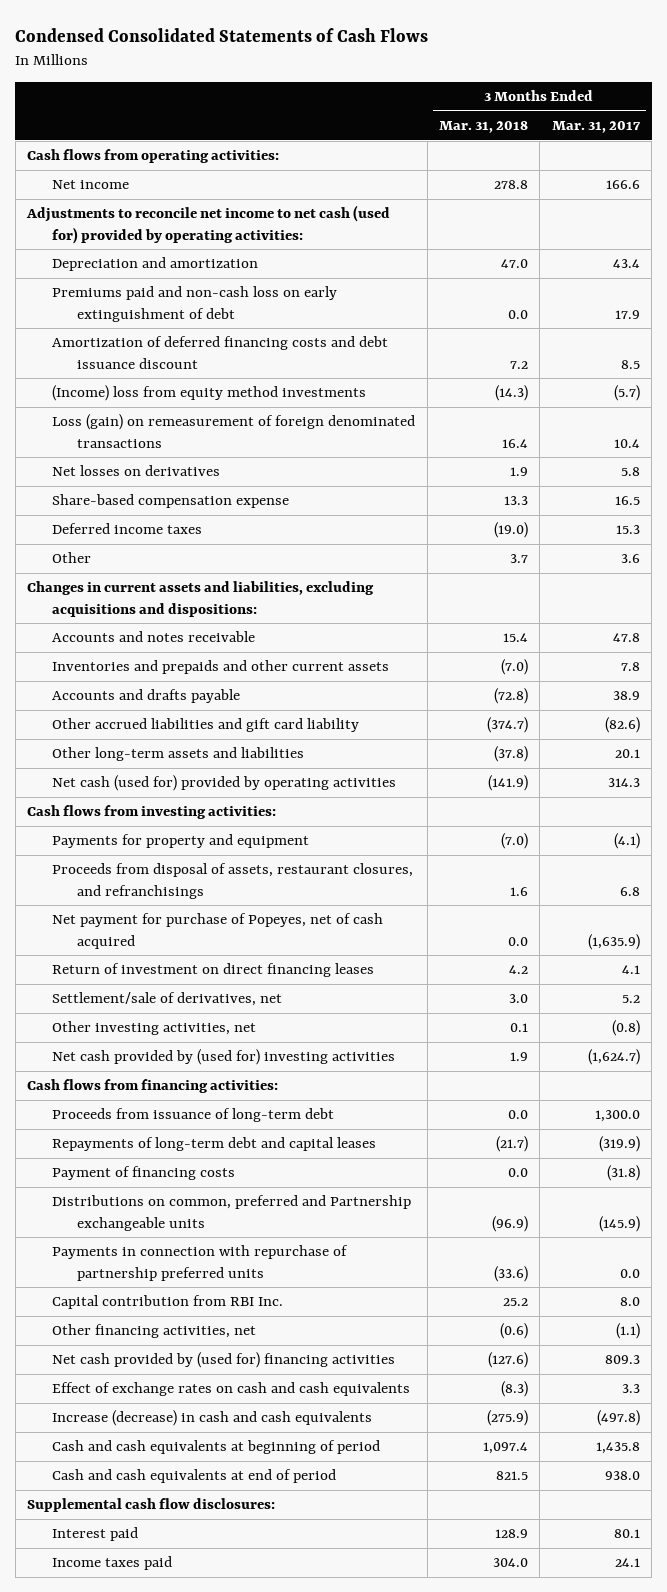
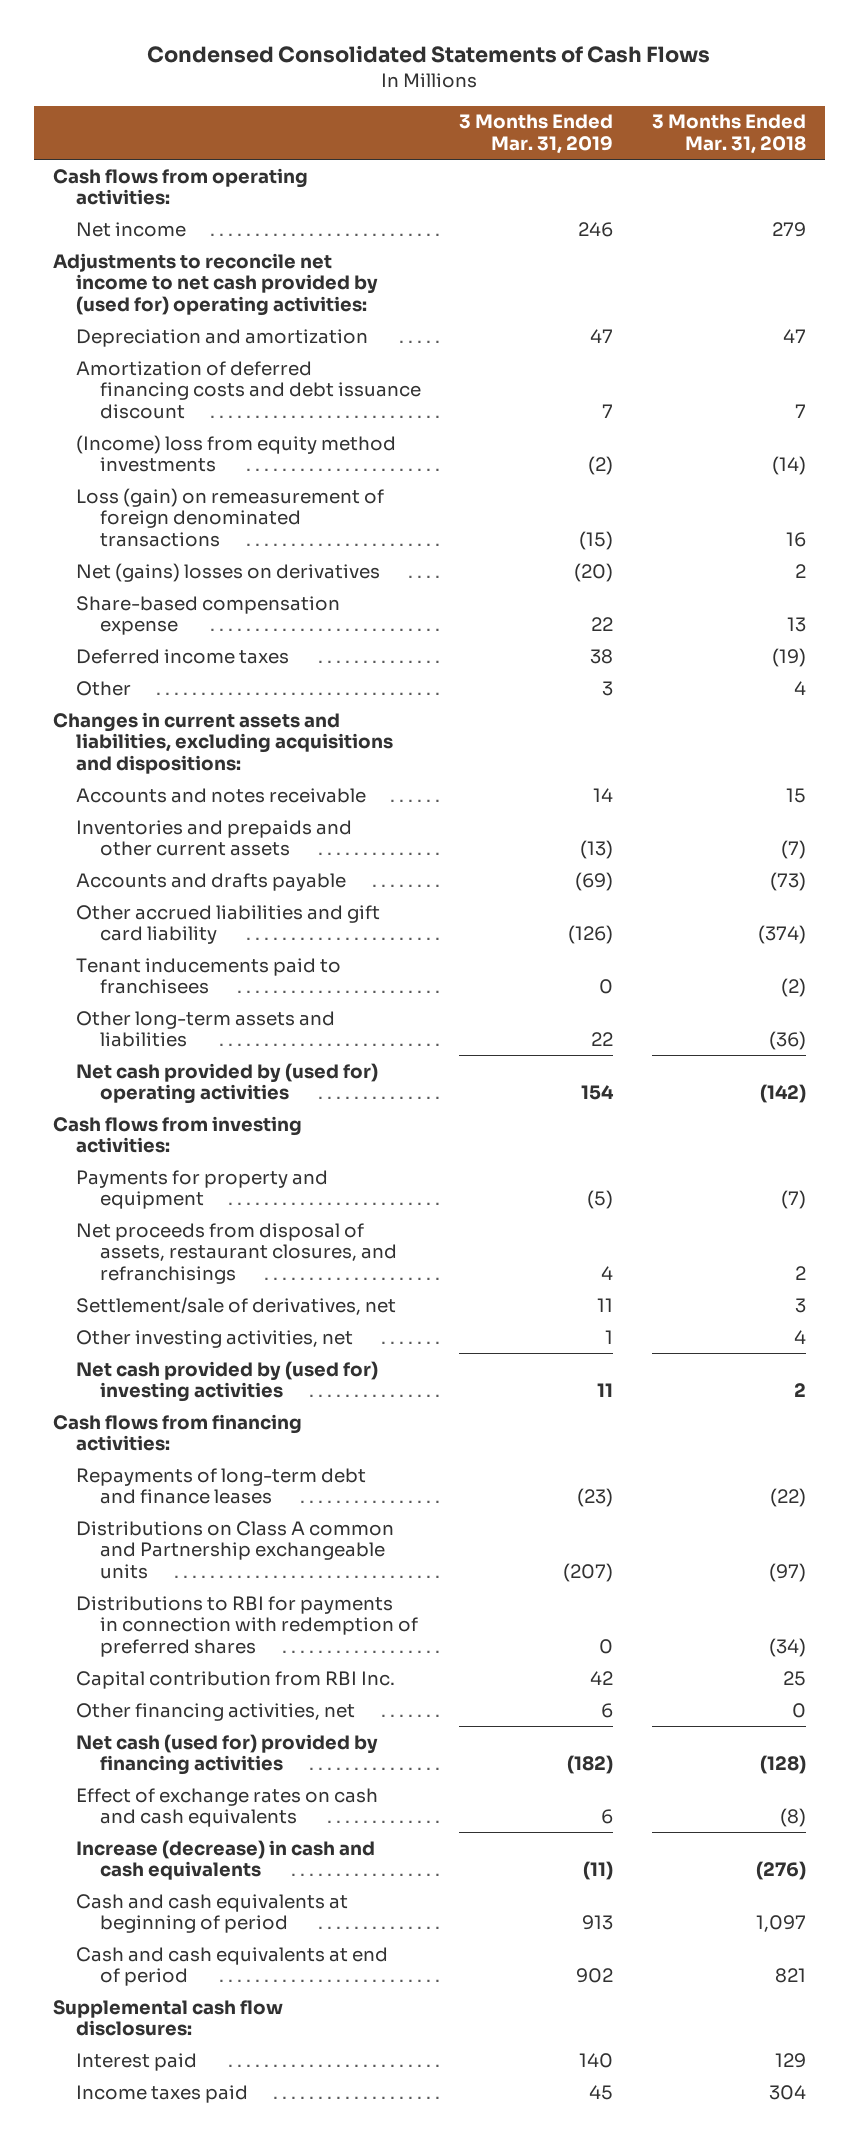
[551,121,641,134] Mar. 31, 2017 -> none
none -> [459,114,614,154] 3 Months Ended Mar. 31, 2019
[52,286,338,322] Premiums paid and non-cash loss on early extinguishment of debt -> none
[494,180,529,190] 278.8 -> [771,221,806,237] 279
[25,205,390,244] Adjustments to reconcile net income to net cash (used for) provided by operating activities: -> [53,252,379,317] Adjustments to reconcile net income to net cash provided by (used for) operating activities:
[501,259,529,269] 47.0 -> [782,328,806,343] 47
[510,360,529,369] 7.2 -> [794,404,806,419] 7
[495,385,529,402] (14.3) -> [771,456,806,476] (14)
[502,438,529,448] 16.4 -> [785,532,806,548] 16
[52,465,221,477] Net losses on derivatives -> [76,562,381,582] Net (gains) losses on derivatives
[510,467,529,477] 1.9 -> [794,563,806,578] 2
[504,496,529,506] 13.3 -> [786,617,806,633] 13
[494,522,529,539] (19.0) -> [771,647,806,667] (19)
[510,554,529,564] 3.7 -> [793,680,806,695] 4
[503,633,529,643] 15.4 -> [785,787,806,803] 15
[501,659,529,676] (7.0) -> [780,840,806,860] (7)
[494,688,529,705] (72.8) -> [769,871,806,891] (73)
[487,717,529,734] (374.7) -> [757,925,806,945] (374)
none -> [76,957,342,995] Tenant inducements paid to franchisees
[494,746,529,763] (37.8) -> [768,1031,806,1051] (36)
[52,775,397,792] Net cash (used for) provided by operating activities -> [76,1062,379,1105] Net cash provided by (used for) operating activities
[488,775,529,792] (141.9) -> [759,1084,806,1104] (142)
[52,913,384,949] Net payment for purchase of Popeyes, net of cash acquired -> none
[52,963,375,978] Return of investment on direct financing leases -> none
[501,833,529,850] (7.0) -> [780,1190,806,1210] (7)
[52,863,414,899] Proceeds from disposal of assets, restaurant closures, and refranchisings -> [76,1222,397,1285] Net proceeds from disposal of assets, restaurant closures, and refranchisings
[510,886,529,896] 1.6 -> [794,1266,806,1281] 2
[509,994,529,1004] 3.0 -> [794,1297,806,1313] 3
[510,1023,529,1033] 0.1 -> [793,1329,806,1344] 4
[510,1052,529,1062] 1.9 -> [793,1383,806,1398] 2
[52,1108,335,1123] Proceeds from issuance of long-term debt -> none
[52,1166,236,1181] Payment of financing costs -> none
[52,1245,349,1281] Payments in connection with repurchase of partnership preferred units -> none
[52,1137,377,1152] Repayments of long-term debt and capital leases -> [76,1467,367,1505] Repayments of long-term debt and finance leases
[496,1136,529,1153] (21.7) -> [769,1488,806,1508] (22)
[52,1195,412,1231] Distributions on common, preferred and Partnership exchangeable units -> [76,1520,395,1580] Distributions on Class A common and Partnership exchangeable units
[492,1215,529,1232] (96.9) -> [768,1563,806,1583] (97)
none -> [76,1595,418,1658] Distributions to RBI for payments in connection with redemption of preferred shares
[503,1298,529,1307] 25.2 -> [782,1670,806,1686] 25
[500,1323,529,1340] (0.6) -> [791,1702,806,1718] 0
[52,1352,396,1369] Net cash provided by (used for) financing activities -> [76,1733,379,1776] Net cash (used for) provided by financing activities
[488,1352,529,1369] (127.6) -> [759,1755,806,1775] (128)
[501,1381,529,1398] (8.3) -> [779,1808,806,1828] (8)
[487,1410,529,1427] (275.9) -> [755,1861,806,1881] (276)
[483,1442,529,1455] 1,097.4 -> [755,1915,806,1933] 1,097
[496,1471,529,1481] 821.5 -> [774,1968,806,1984] 821
[495,1529,529,1539] 128.9 -> [774,2052,806,2068] 129
[493,1558,529,1568] 304.0 -> [768,2084,806,2100] 304

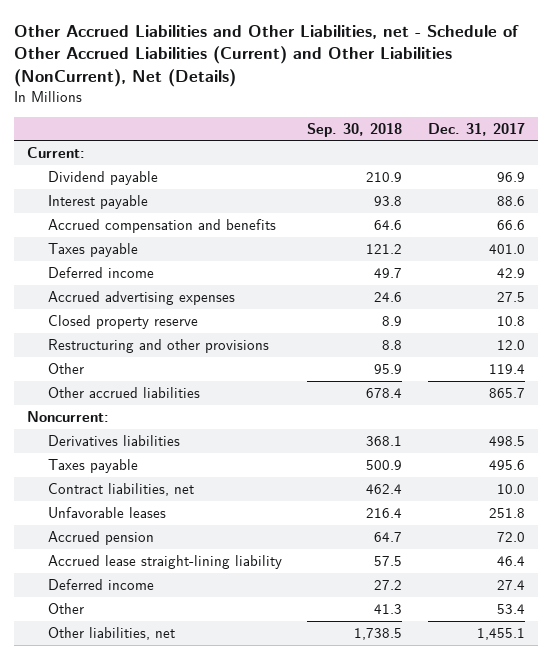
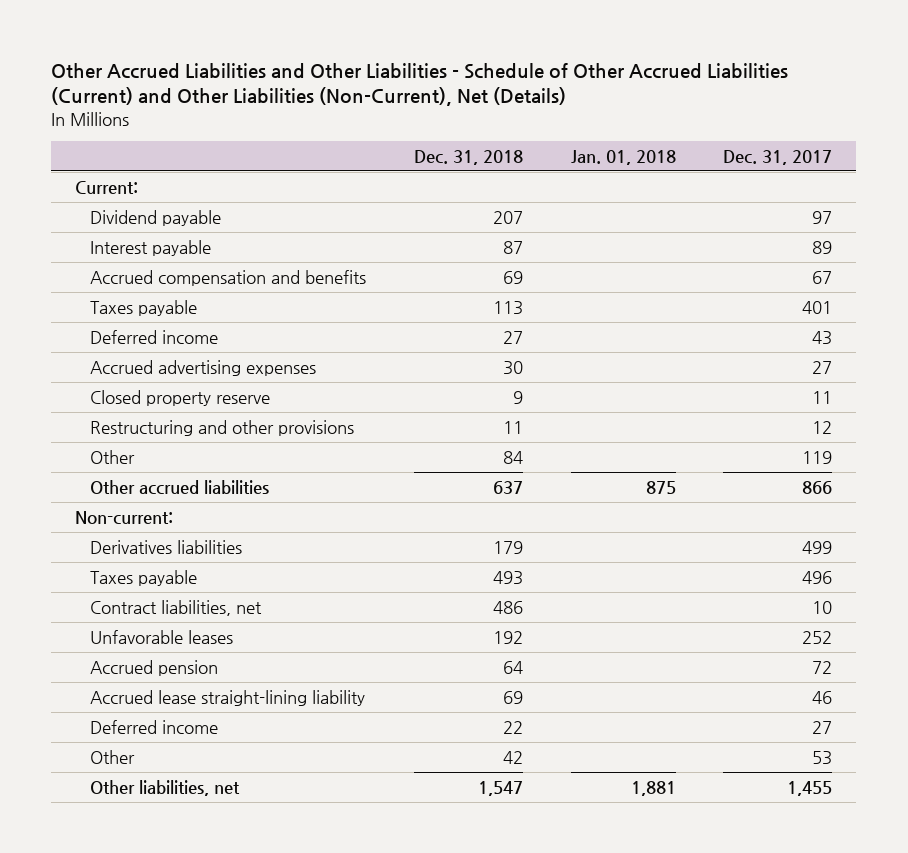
[13,24,519,88] Other Accrued Liabilities and Other Liabilities, net - Schedule of Other Accrued Liabilities (Current) and Other Liabilities (NonCurrent), Net (Details) -> [51,62,789,107] Other Accrued Liabilities and Other Liabilities - Schedule of Other Accrued Liabilities (Current) and Other Liabilities (Non-Current), Net (Details)
[307,122,403,137] Sep. 30, 2018 -> none
none -> [413,149,523,165] Dec. 31, 2018
none -> [570,149,676,165] Jan. 01, 2018
[497,171,526,182] 96.9 -> [812,210,833,224] 97
[497,195,526,206] 88.6 -> [812,240,833,254] 89
[497,219,526,230] 66.6 -> [812,270,833,284] 67
[489,243,526,254] 401.0 -> [802,300,833,314] 401
[497,267,526,278] 42.9 -> [812,330,833,345] 43
[497,291,526,302] 27.5 -> [812,360,833,374] 27
[497,315,526,326] 10.8 -> [812,390,833,404] 11
[497,339,526,350] 12.0 -> [812,420,833,434] 12
[489,363,526,374] 119.4 -> [802,450,833,464] 119
[489,387,526,398] 865.7 -> [802,480,833,494] 866
[26,410,109,422] Noncurrent: -> [75,510,174,525] Non-current:
[489,435,526,446] 498.5 -> [802,540,833,554] 499
[489,459,526,470] 495.6 -> [802,570,833,584] 496
[497,483,526,494] 10.0 -> [812,600,833,614] 10
[489,507,526,518] 251.8 -> [802,630,833,644] 252
[497,531,526,542] 72.0 -> [812,660,833,674] 72
[497,555,526,566] 46.4 -> [812,690,833,704] 46
[497,579,526,590] 27.4 -> [812,720,833,734] 27
[497,603,526,614] 53.4 -> [812,750,833,765] 53
[477,627,526,640] 1,455.1 -> [787,780,833,796] 1,455

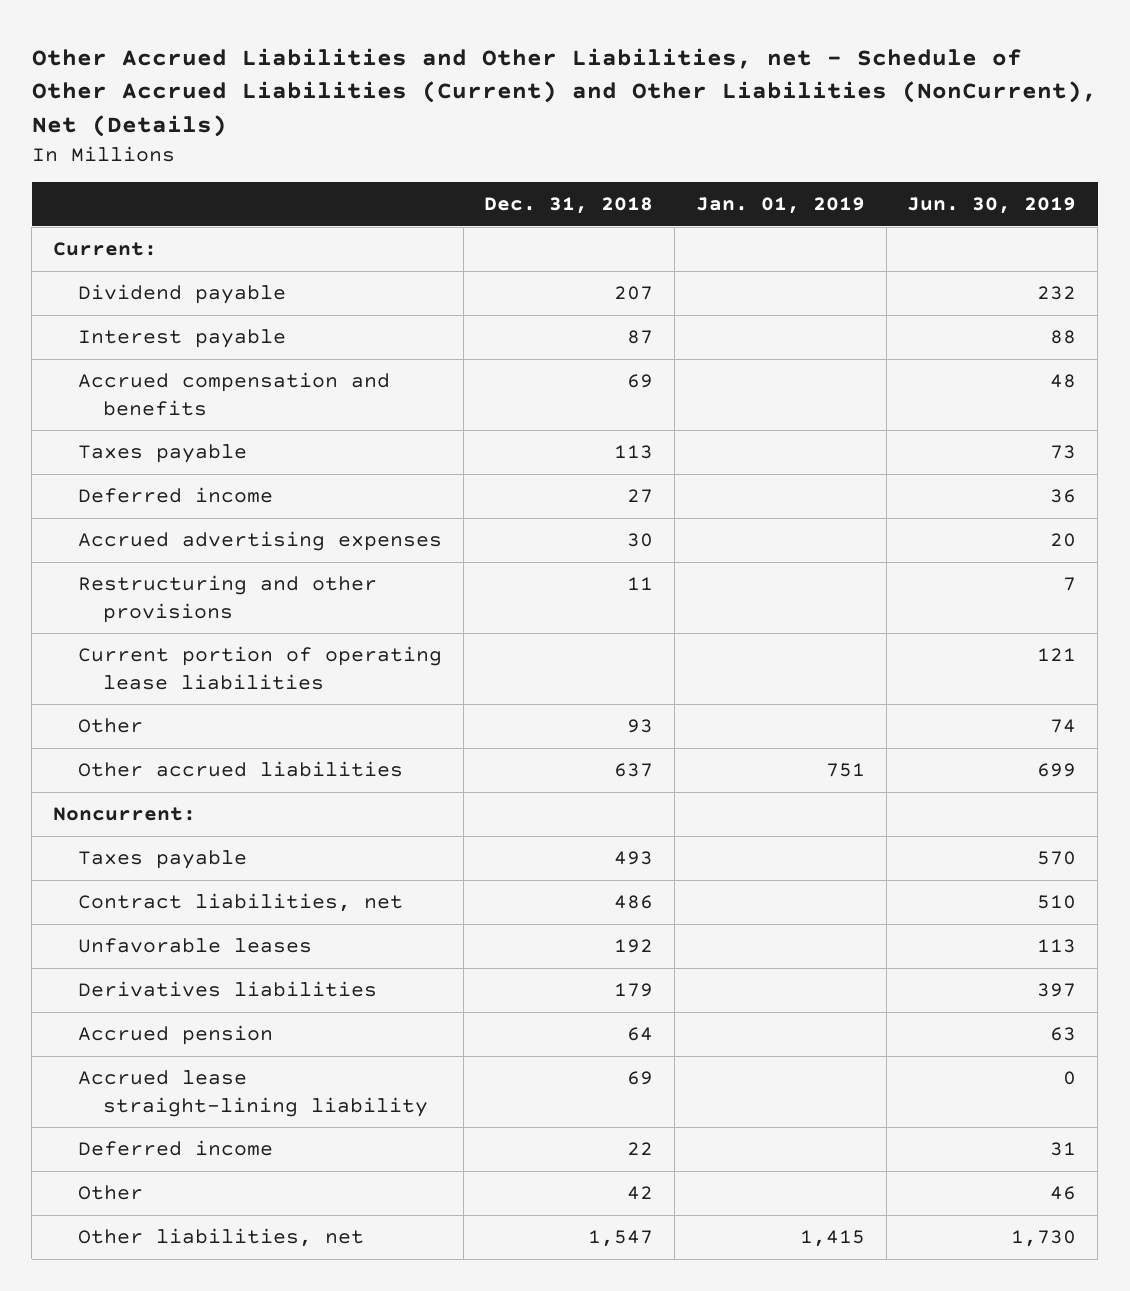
[51,62,789,107] Other Accrued Liabilities and Other Liabilities - Schedule of Other Accrued Liabilities (Current) and Other Liabilities (Non-Current), Net (Details) -> [31,48,1097,137] Other Accrued Liabilities and Other Liabilities, net - Schedule of Other Accrued Liabilities (Current) and Other Liabilities (NonCurrent), Net (Details)
[570,149,676,165] Jan. 01, 2018 -> none
[723,149,833,165] Dec. 31, 2017 -> none
none -> [695,197,865,215] Jan. 01, 2019
none -> [907,197,1077,215] Jun. 30, 2019
[89,389,270,406] Closed property reserve -> none
none -> [77,646,442,690] Current portion of operating lease liabilities
[502,450,523,464] 84 -> [627,719,654,734] 93
[75,510,174,525] Non-current: -> [53,807,197,822] Noncurrent:
[89,539,242,554] Derivatives liabilities -> [77,981,377,998] Derivatives liabilities

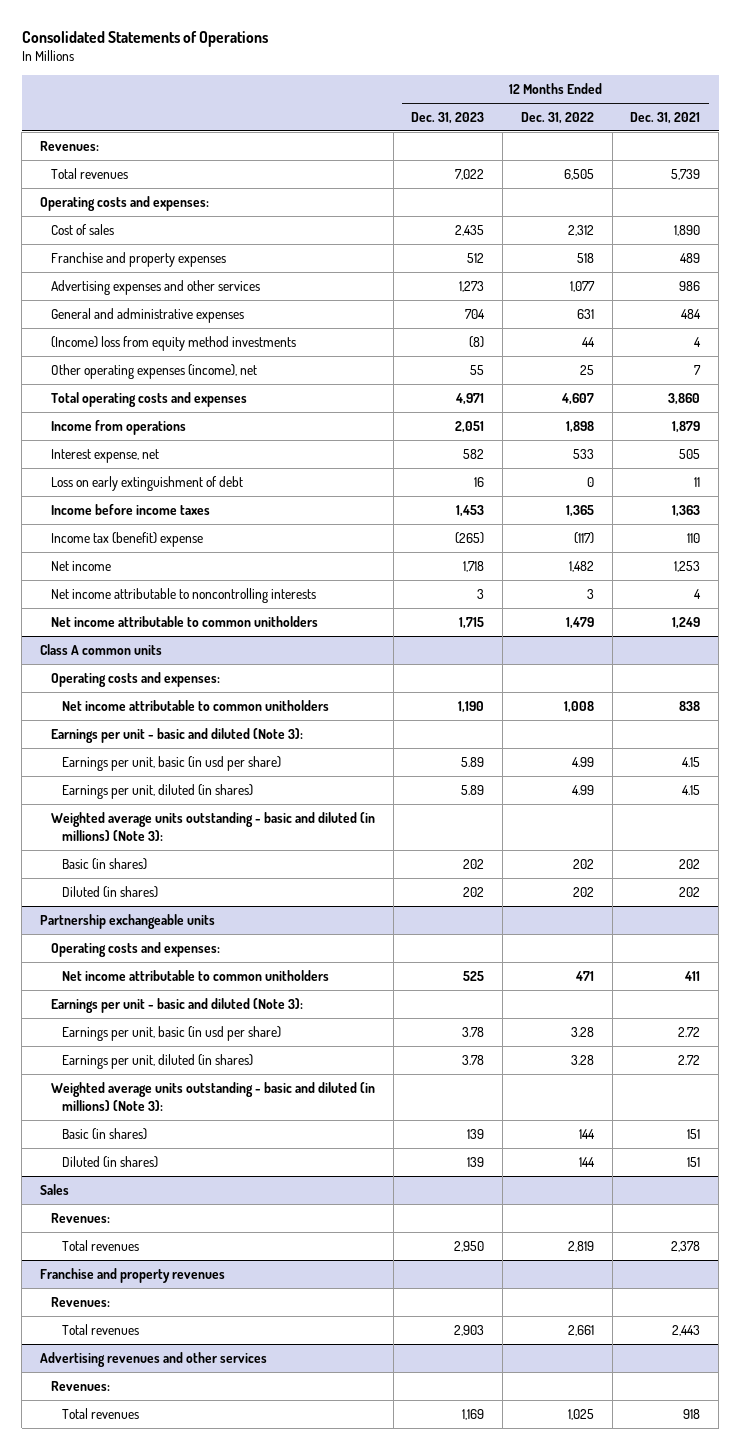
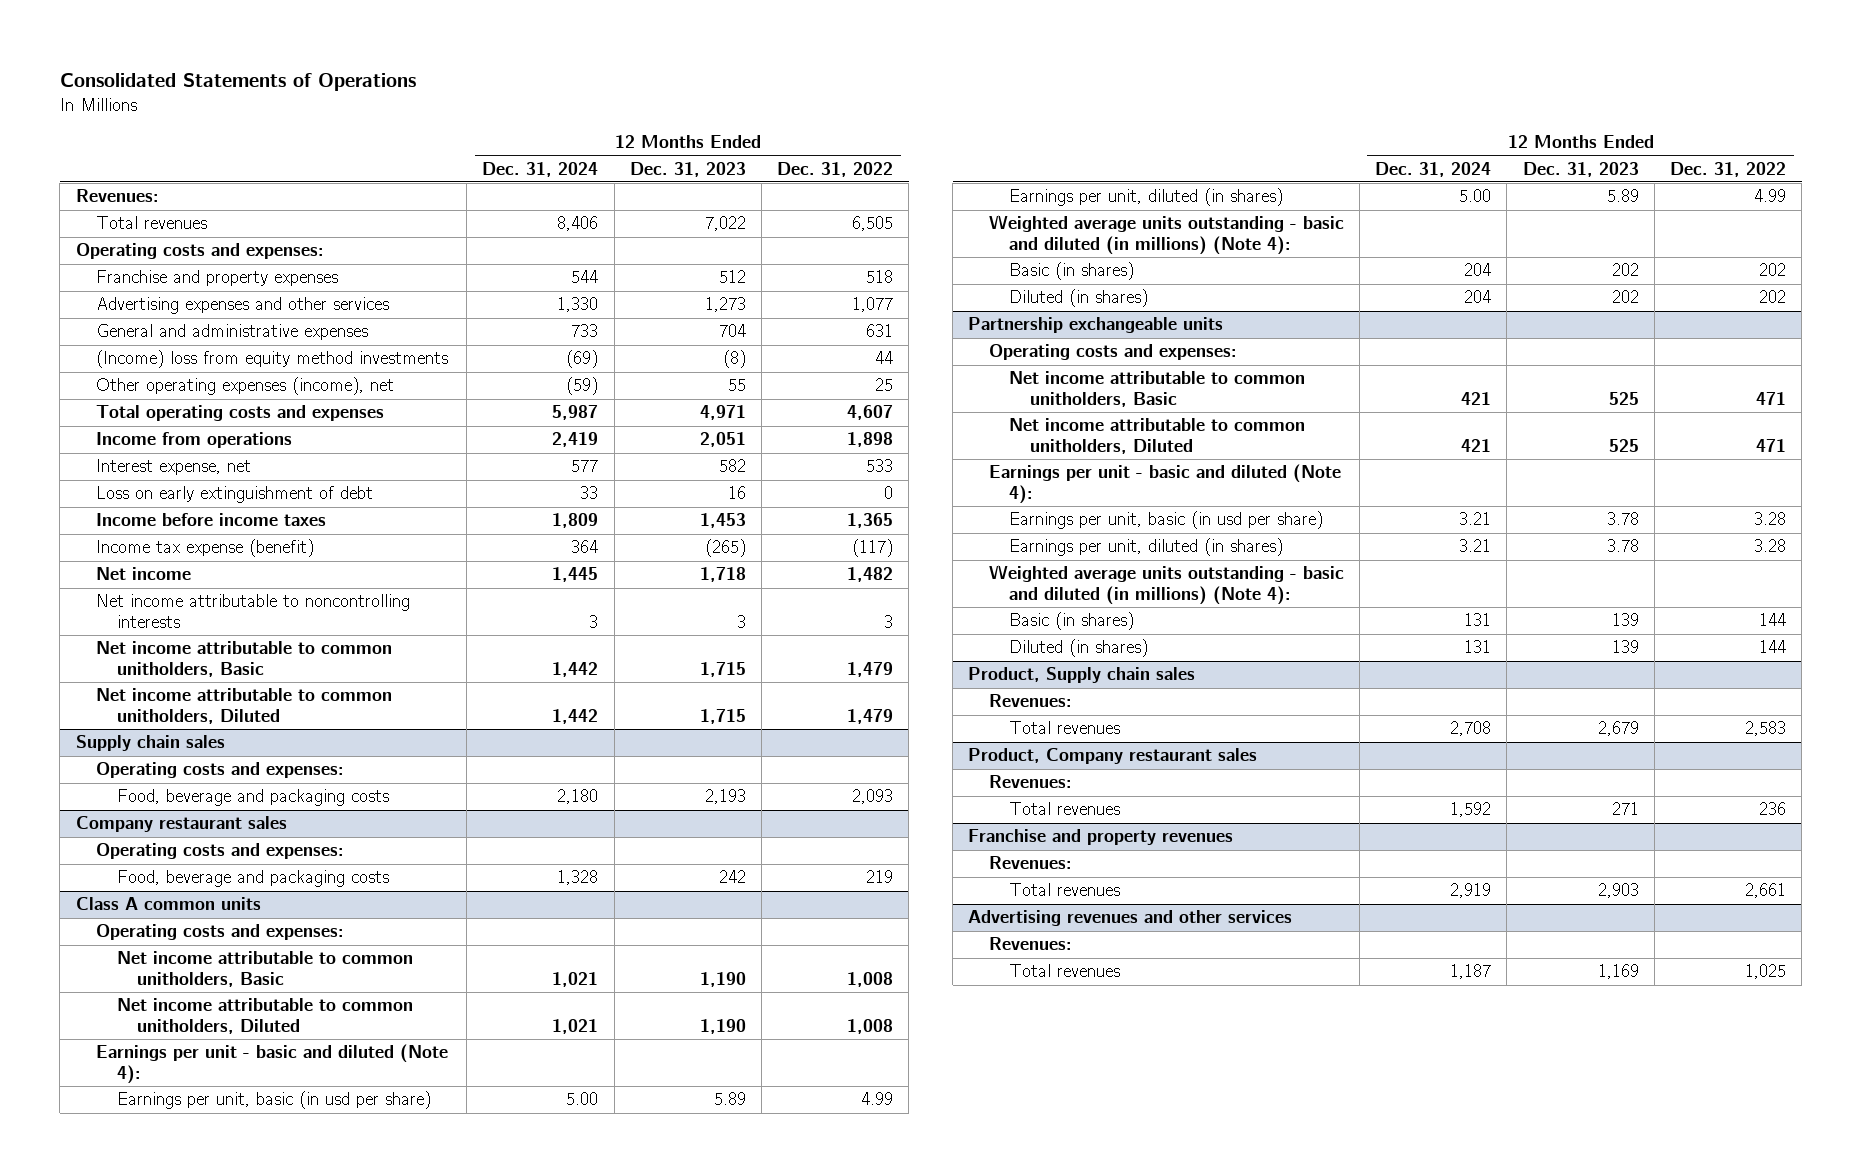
[630,111,701,124] Dec. 31, 2021 -> none
none -> [482,161,599,177] Dec. 31, 2024
[50,223,114,235] Cost of sales -> none
[50,531,203,547] Income tax (benefit) expense -> [96,539,315,558] Income tax expense (benefit)
[50,615,318,627] Net income attributable to common unitholders -> [96,641,393,677] Net income attributable to common unitholders, Basic
none -> [96,688,393,724] Net income attributable to common unitholders, Diluted
none -> [75,735,225,752] Supply chain sales
none -> [96,762,345,779] Operating costs and expenses:
none -> [116,789,389,807] Food, beverage and packaging costs
none -> [75,816,287,833] Company restaurant sales
none -> [96,843,345,860] Operating costs and expenses:
none -> [116,870,389,888] Food, beverage and packaging costs
[61,699,329,711] Net income attributable to common unitholders -> [116,951,413,987] Net income attributable to common unitholders, Basic
none -> [116,998,413,1034] Net income attributable to common unitholders, Diluted
[50,727,303,743] Earnings per unit - basic and diluted (Note 3): -> [96,1044,449,1084] Earnings per unit - basic and diluted (Note 4):
[50,811,375,841] Weighted average units outstanding - basic and diluted (in millions) (Note 3): -> [988,214,1344,255] Weighted average units outstanding - basic and diluted (in millions) (Note 4):
[61,969,329,981] Net income attributable to common unitholders -> [1009,371,1306,407] Net income attributable to common unitholders, Basic
none -> [1009,418,1306,454] Net income attributable to common unitholders, Diluted
[50,997,303,1013] Earnings per unit - basic and diluted (Note 3): -> [988,464,1341,504] Earnings per unit - basic and diluted (Note 4):
[50,1081,375,1111] Weighted average units outstanding - basic and diluted (in millions) (Note 3): -> [988,564,1344,605] Weighted average units outstanding - basic and diluted (in millions) (Note 4):
[39,1183,69,1195] Sales -> none
none -> [968,667,1196,684] Product, Supply chain sales
[454,1240,485,1252] 2,950 -> [1597,721,1639,737] 2,679
[567,1240,594,1252] 2,819 -> [1744,721,1786,737] 2,583
none -> [968,748,1258,765] Product, Company restaurant sales
none -> [988,775,1072,789] Revenues:
none -> [1009,802,1121,816] Total revenues

